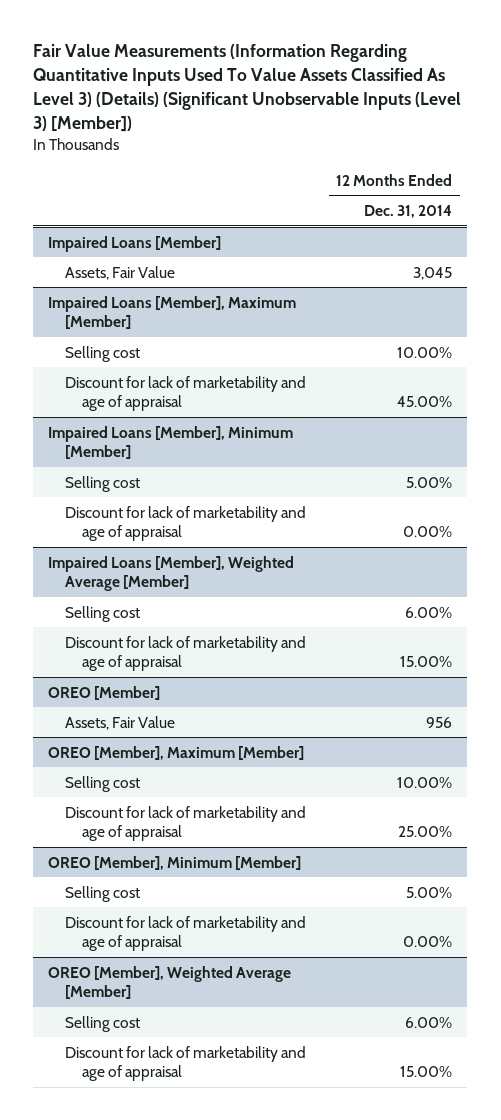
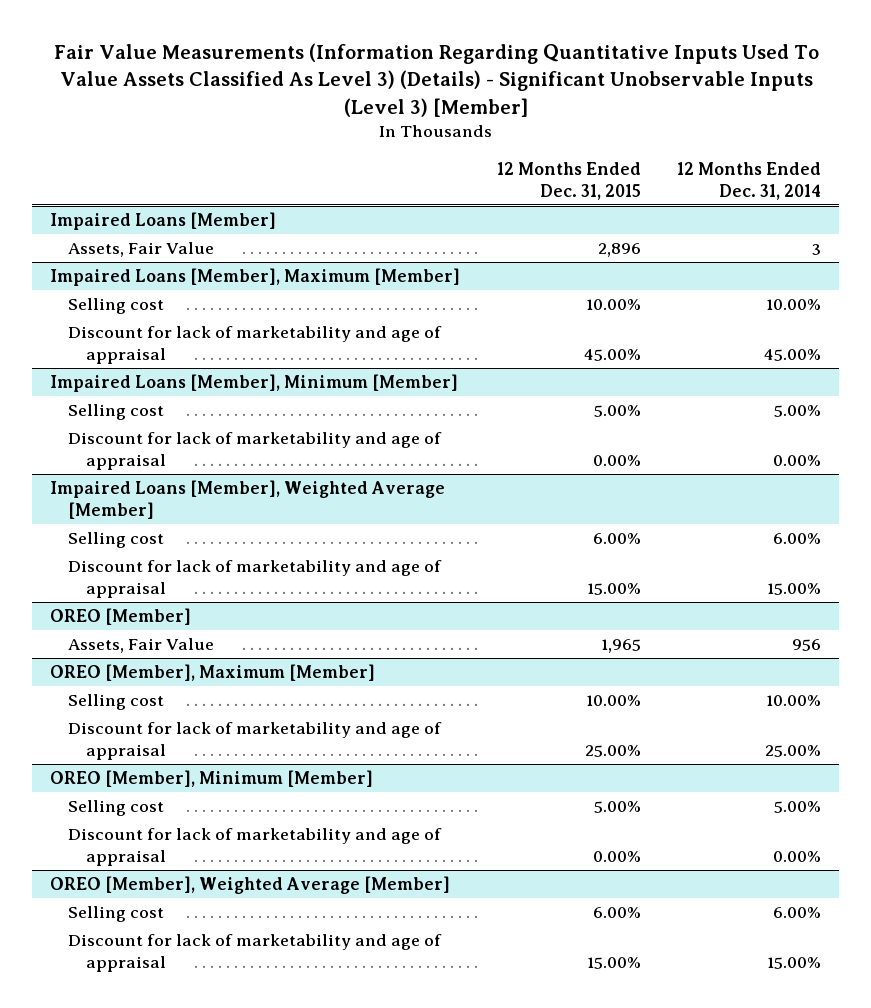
[33,44,462,132] Fair Value Measurements (Information Regarding Quantitative Inputs Used To Value Assets Classified As Level 3) (Details) (Significant Unobservable Inputs (Level 3) [Member]) -> [53,43,819,117] Fair Value Measurements (Information Regarding Quantitative Inputs Used To Value Assets Classified As Level 3) (Details) - Significant Unobservable Inputs (Level 3) [Member]
none -> [496,161,641,201] 12 Months Ended Dec. 31, 2015
[413,266,453,280] 3,045 -> [812,243,822,255] 3

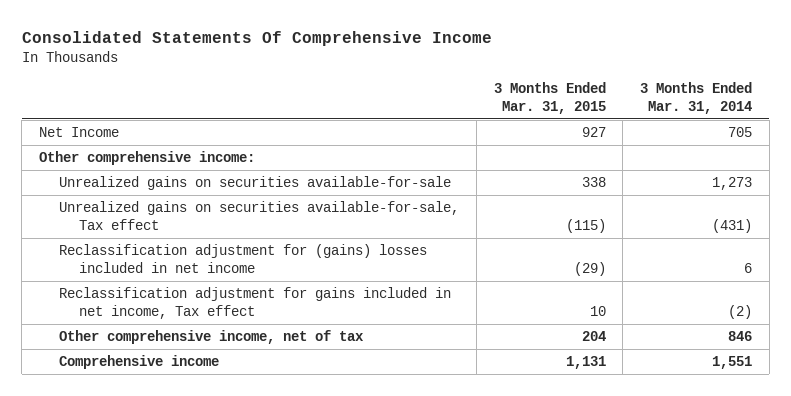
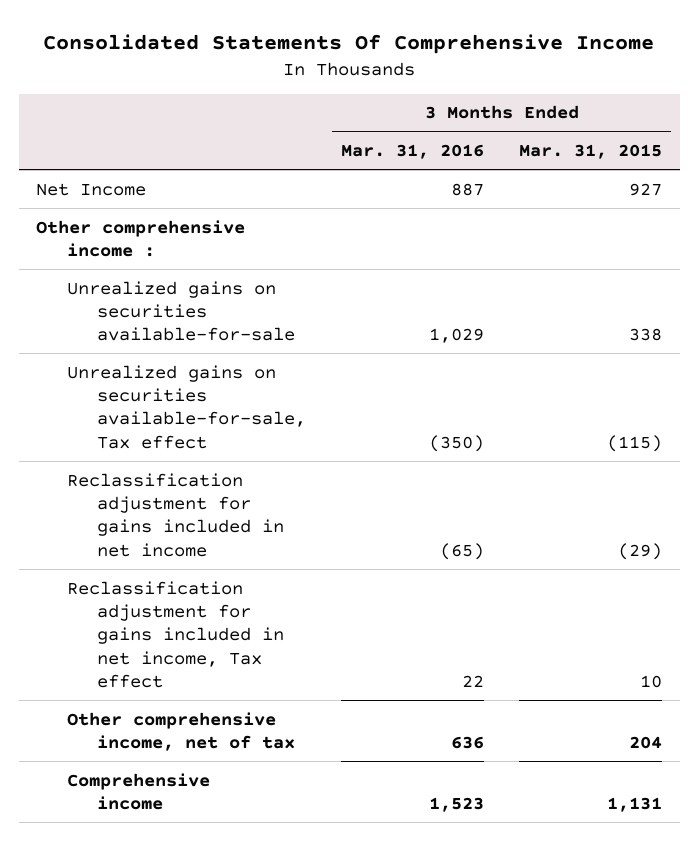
[640,81,753,114] 3 Months Ended Mar. 31, 2014 -> none
none -> [341,144,485,160] Mar. 31, 2016
[39,151,256,166] Other comprehensive income: -> [36,219,246,257] Other comprehensive income :
[59,244,428,273] Reclassification adjustment for (gains) losses included in net income -> [66,472,284,557] Reclassification adjustment for gains included in net income

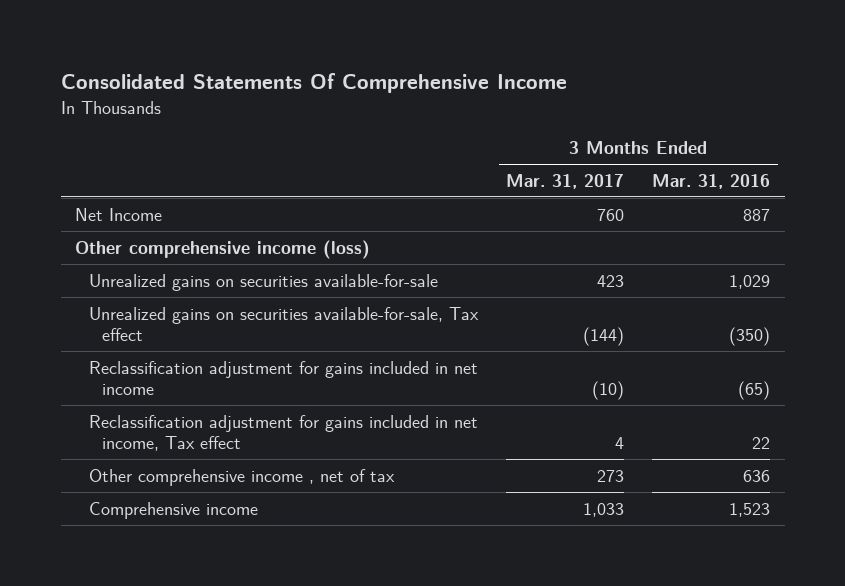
[519,144,663,160] Mar. 31, 2015 -> none
none -> [506,174,625,190] Mar. 31, 2017
[36,219,246,257] Other comprehensive income : -> [74,239,370,259] Other comprehensive income (loss)
[66,711,295,751] Other comprehensive income, net of tax -> [88,468,395,486] Other comprehensive income , net of tax

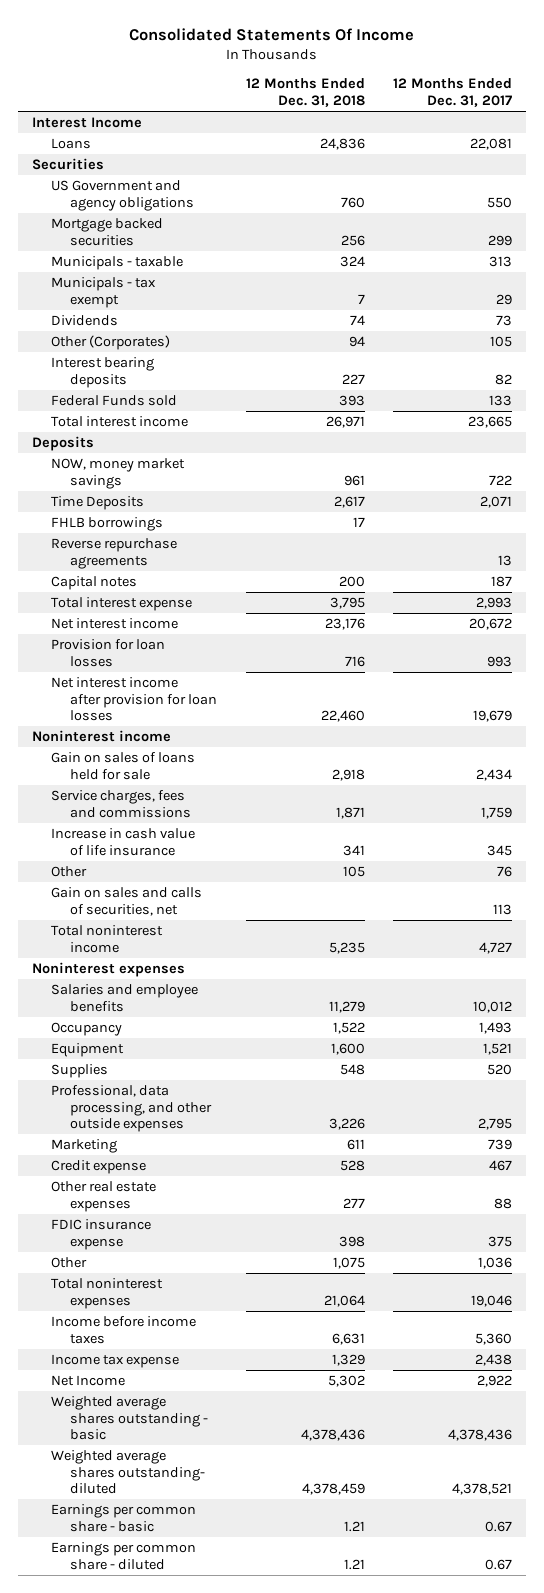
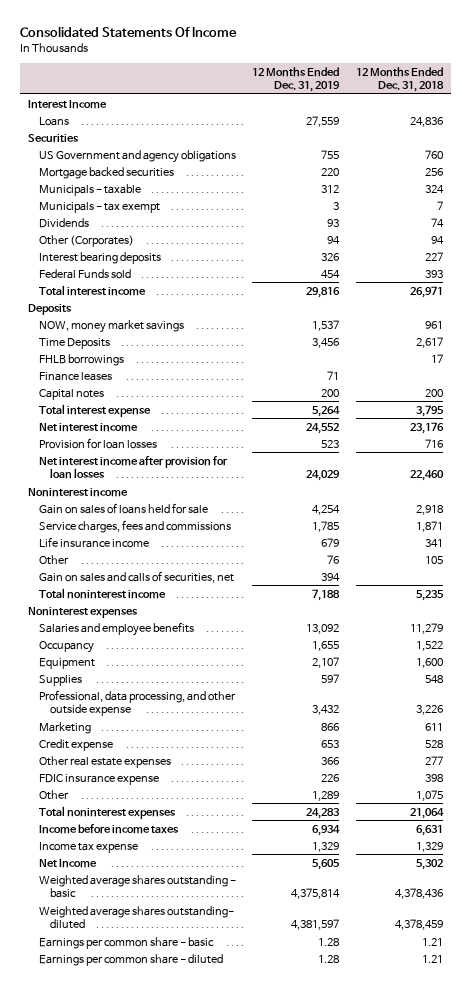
[393,78,513,108] 12 Months Ended Dec. 31, 2017 -> none
none -> [252,66,341,93] 12 Months Ended Dec. 31, 2019
[51,538,178,569] Reverse repurchase agreements -> none
none -> [39,371,113,381] Finance leases
[51,828,196,856] Increase in cash value of life insurance -> [39,536,150,548] Life insurance income
[51,1085,213,1133] Professional, data processing, and other outside expenses -> [39,689,237,716] Professional, data processing, and other outside expense

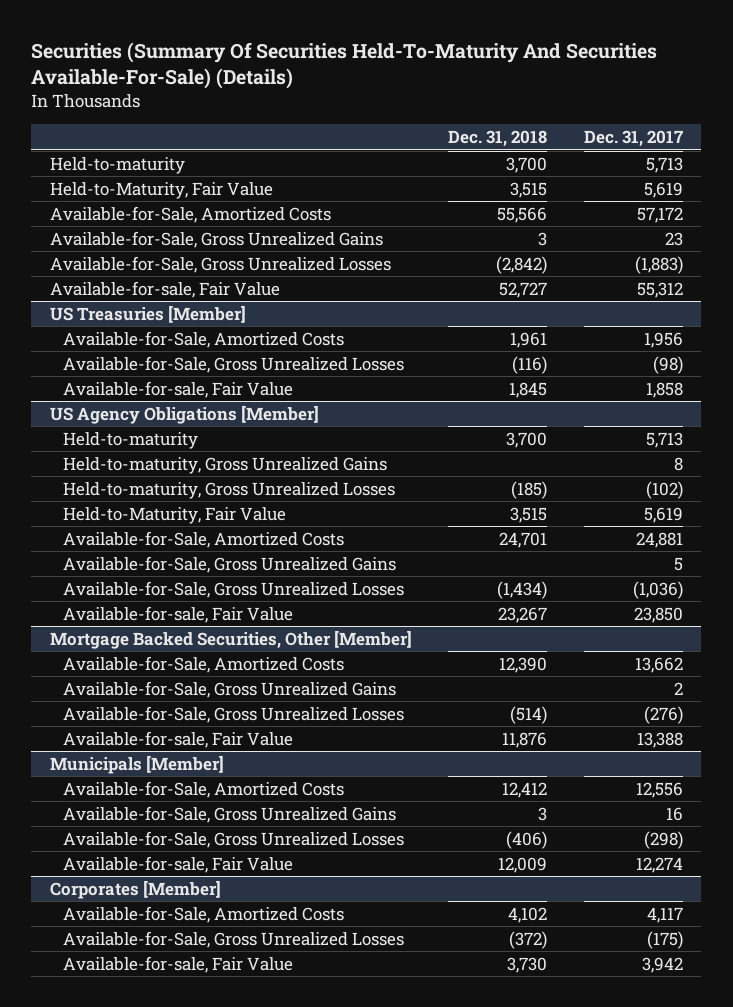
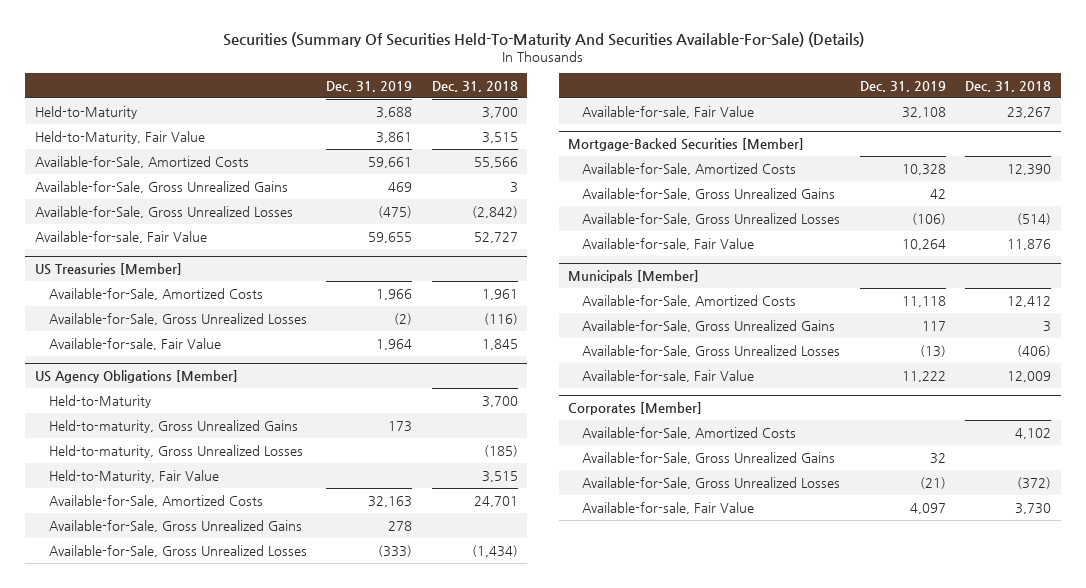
[584,130,684,148] Dec. 31, 2017 -> none
none -> [326,80,413,92] Dec. 31, 2019
[49,156,185,174] Held-to-maturity -> [34,105,137,119] Held-to-Maturity
[62,431,198,449] Held-to-maturity -> [48,394,151,408] Held-to-Maturity
[49,629,412,649] Mortgage Backed Securities, Other [Member] -> [568,138,805,152] Mortgage-Backed Securities [Member]
none -> [582,451,836,464] Available-for-Sale, Gross Unrealized Gains

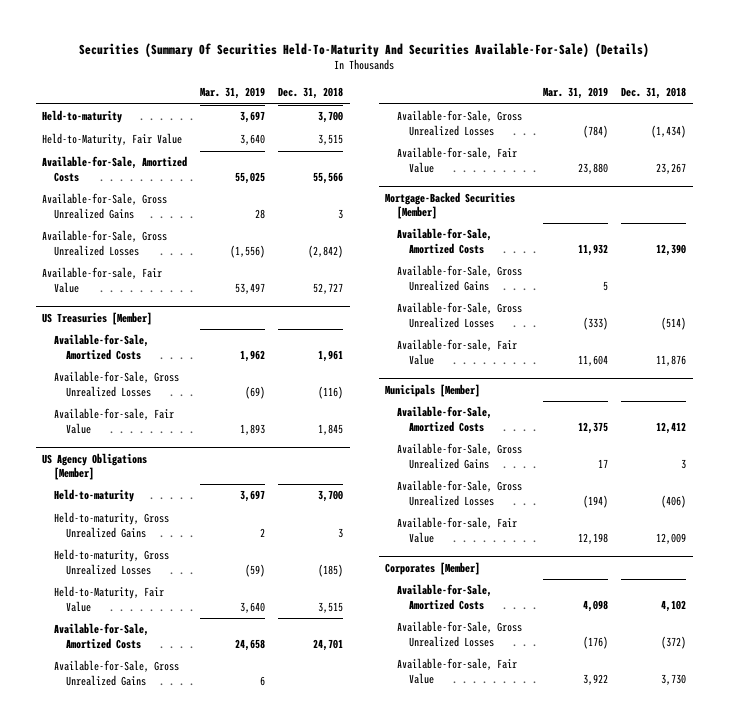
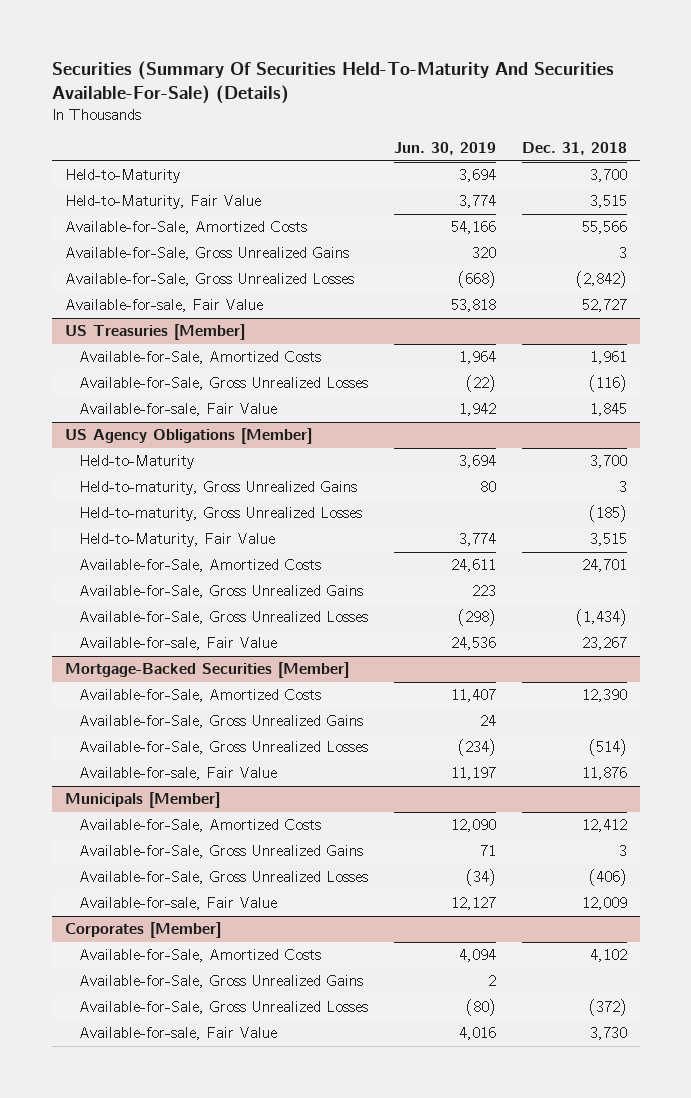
[200,87,266,100] Mar. 31, 2019 -> none
none -> [393,142,496,156] Jun. 30, 2019
[42,110,123,124] Held-to-maturity -> [64,169,180,184] Held-to-Maturity
[54,489,135,503] Held-to-maturity -> [78,455,194,470] Held-to-Maturity
none -> [78,975,363,989] Available-for-Sale, Gross Unrealized Gains

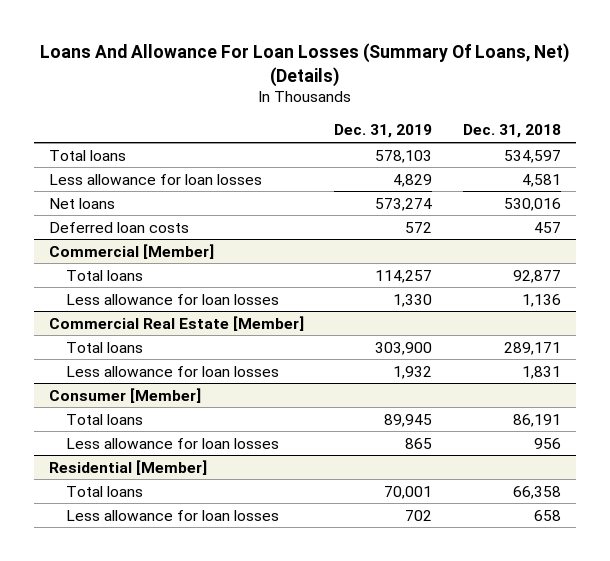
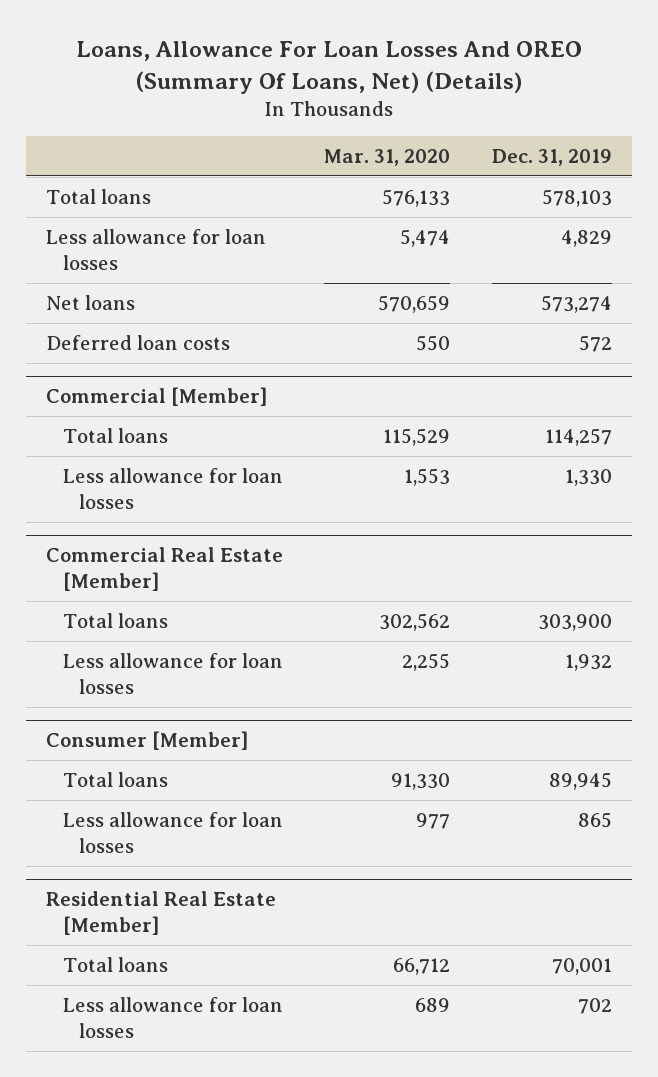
[39,42,569,87] Loans And Allowance For Loan Losses (Summary Of Loans, Net) (Details) -> [75,41,582,94] Loans, Allowance For Loan Losses And OREO (Summary Of Loans, Net) (Details)
[462,124,561,139] Dec. 31, 2018 -> none
none -> [324,149,451,167] Mar. 31, 2020
[49,459,208,475] Residential [Member] -> [46,890,277,936] Residential Real Estate [Member]

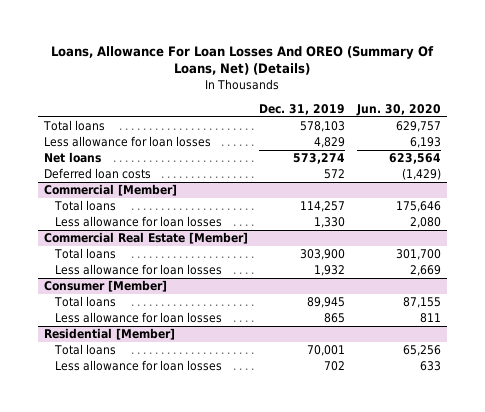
[324,149,451,167] Mar. 31, 2020 -> none
none -> [356,103,442,116] Jun. 30, 2020
[46,890,277,936] Residential Real Estate [Member] -> [43,328,175,341] Residential [Member]

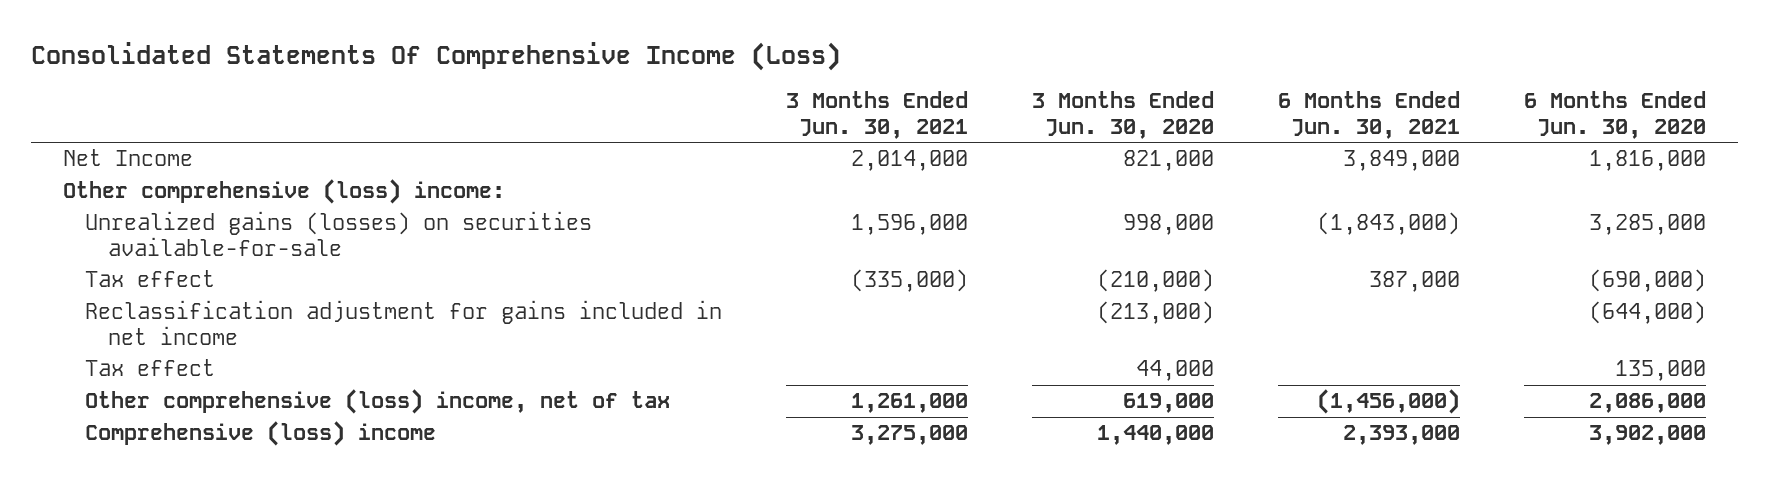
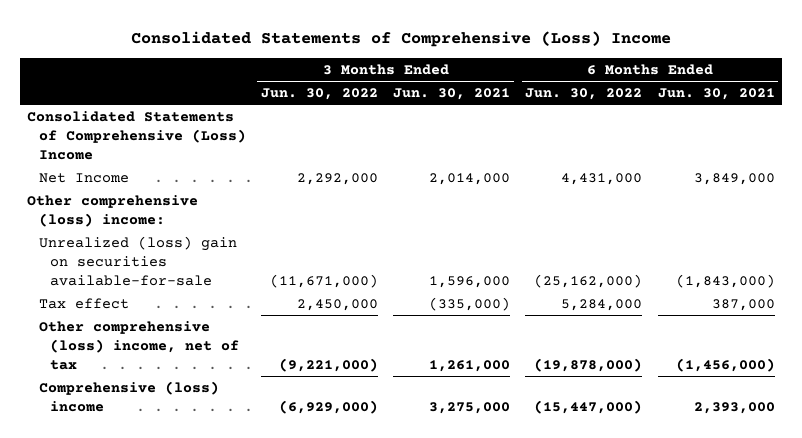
[30,41,841,71] Consolidated Statements Of Comprehensive Income (Loss) -> [130,30,671,47] Consolidated Statements of Comprehensive (Loss) Income
[1032,91,1215,139] 3 Months Ended Jun. 30, 2020 -> none
[1524,91,1707,139] 6 Months Ended Jun. 30, 2020 -> none
none -> [260,88,378,101] Jun. 30, 2022
none -> [525,88,643,101] Jun. 30, 2022
none -> [27,110,246,161] Consolidated Statements of Comprehensive (Loss) Income
[85,211,593,256] Unrealized gains (losses) on securities available-for-sale -> [38,235,237,287] Unrealized (loss) gain on securities available-for-sale
[85,300,723,345] Reclassification adjustment for gains included in net income -> none
[85,359,216,377] Tax effect -> none

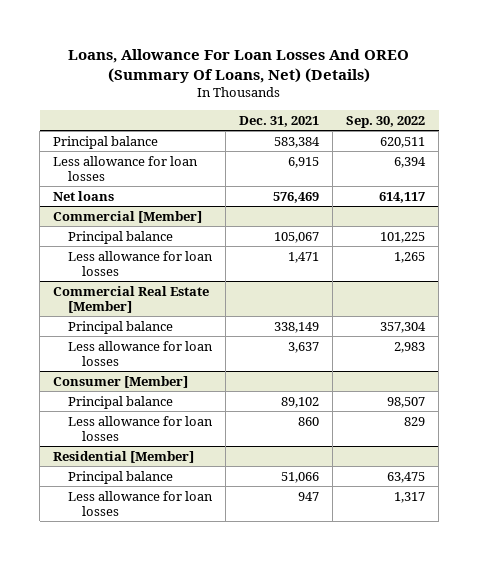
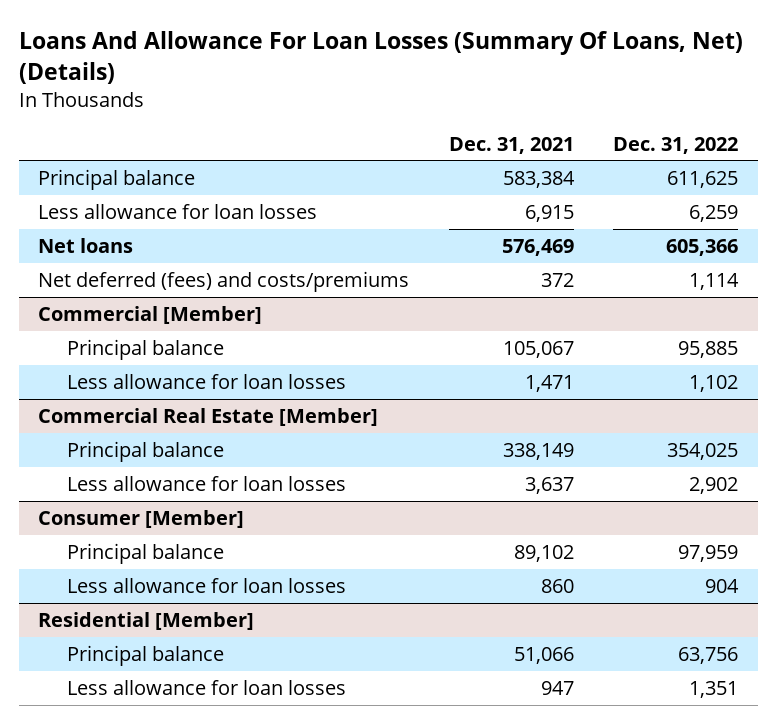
[68,48,410,83] Loans, Allowance For Loan Losses And OREO (Summary Of Loans, Net) (Details) -> [18,31,743,85] Loans And Allowance For Loan Losses (Summary Of Loans, Net) (Details)
[346,115,426,128] Sep. 30, 2022 -> none
none -> [613,136,739,154] Dec. 31, 2022
none -> [38,270,410,292] Net deferred (fees) and costs/premiums

